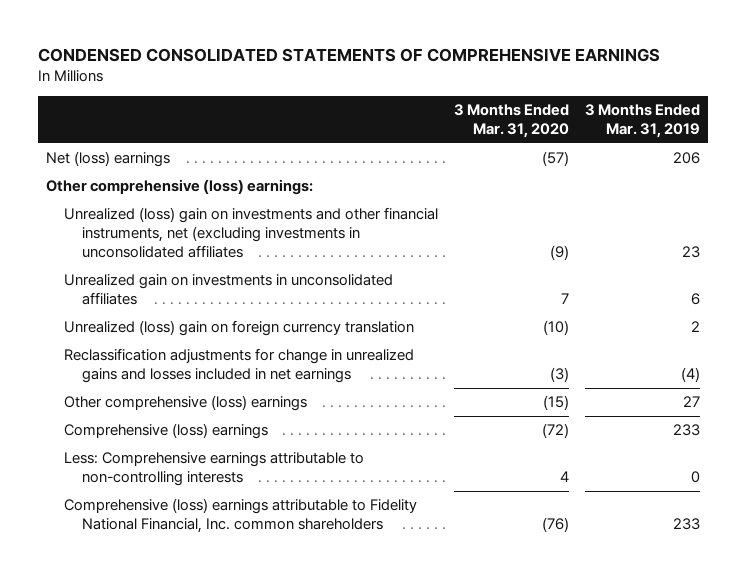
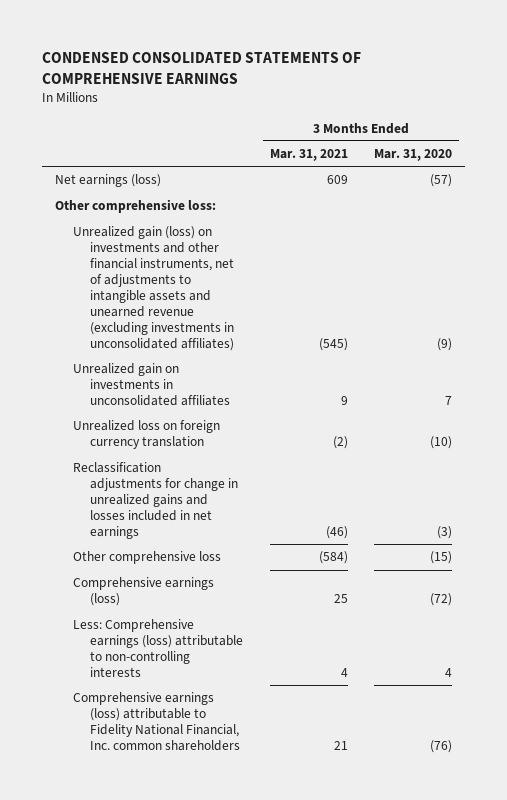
[584,104,700,139] 3 Months Ended Mar. 31, 2019 -> none
none -> [269,149,348,162] Mar. 31, 2021
[46,151,171,168] Net (loss) earnings -> [54,174,161,188] Net earnings (loss)
[46,179,314,196] Other comprehensive (loss) earnings: -> [54,199,216,214] Other comprehensive loss:
[63,207,438,259] Unrealized (loss) gain on investments and other financial instruments, net (excluding investments in unconsolidated affiliates -> [72,226,235,351] Unrealized gain (loss) on investments and other financial instruments, net of adjustments to intangible assets and unearned revenue (excluding investments in unconsolidated affiliates)
[63,320,414,337] Unrealized (loss) gain on foreign currency translation -> [72,420,220,450] Unrealized loss on foreign currency translation
[63,395,307,412] Other comprehensive (loss) earnings -> [72,551,221,565] Other comprehensive loss
[63,423,268,440] Comprehensive (loss) earnings -> [72,577,214,607] Comprehensive earnings (loss)
[63,452,364,487] Less: Comprehensive earnings attributable to non-controlling interests -> [72,619,244,678] Less: Comprehensive earnings (loss) attributable to non-controlling interests
[63,498,417,534] Comprehensive (loss) earnings attributable to Fidelity National Financial, Inc. common shareholders -> [72,692,241,752] Comprehensive earnings (loss) attributable to Fidelity National Financial, Inc. common shareholders

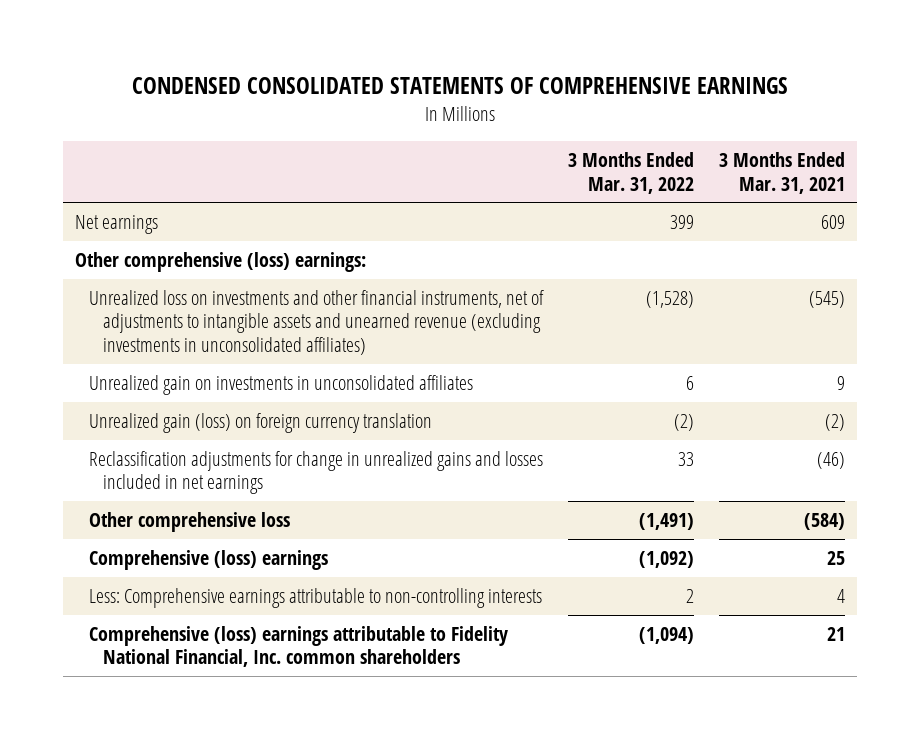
[373,149,452,162] Mar. 31, 2020 -> none
none -> [568,152,695,194] 3 Months Ended Mar. 31, 2022
[54,174,161,188] Net earnings (loss) -> [75,214,159,234] Net earnings
[54,199,216,214] Other comprehensive loss: -> [75,251,367,272] Other comprehensive (loss) earnings:
[72,226,235,351] Unrealized gain (loss) on investments and other financial instruments, net of adjustments to intangible assets and unearned revenue (excluding investments in unconsolidated affiliates) -> [89,289,545,356] Unrealized loss on investments and other financial instruments, net of adjustments to intangible assets and unearned revenue (excluding investments in unconsolidated affiliates)
[72,420,220,450] Unrealized loss on foreign currency translation -> [89,412,433,433] Unrealized gain (loss) on foreign currency translation
[72,577,214,607] Comprehensive earnings (loss) -> [89,549,329,570] Comprehensive (loss) earnings
[72,619,244,678] Less: Comprehensive earnings (loss) attributable to non-controlling interests -> [89,587,543,608] Less: Comprehensive earnings attributable to non-controlling interests
[72,692,241,752] Comprehensive earnings (loss) attributable to Fidelity National Financial, Inc. common shareholders -> [89,625,509,668] Comprehensive (loss) earnings attributable to Fidelity National Financial, Inc. common shareholders

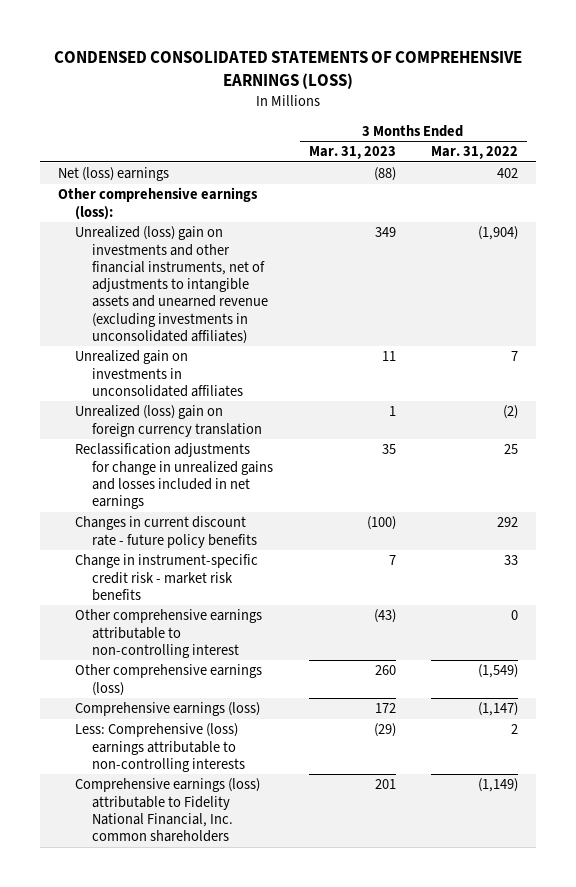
[132,76,789,94] CONDENSED CONSOLIDATED STATEMENTS OF COMPREHENSIVE EARNINGS -> [54,50,523,89] CONDENSED CONSOLIDATED STATEMENTS OF COMPREHENSIVE EARNINGS (LOSS)
[718,152,845,194] 3 Months Ended Mar. 31, 2021 -> none
none -> [308,146,396,160] Mar. 31, 2023
[75,214,159,234] Net earnings -> [57,167,169,182] Net (loss) earnings
[670,214,695,229] 399 -> [497,168,519,179] 402
[75,251,367,272] Other comprehensive (loss) earnings: -> [57,187,258,220] Other comprehensive earnings (loss):
[89,289,545,356] Unrealized loss on investments and other financial instruments, net of adjustments to intangible assets and unearned revenue (excluding investments in unconsolidated affiliates) -> [74,226,268,344] Unrealized (loss) gain on investments and other financial instruments, net of adjustments to intangible assets and unearned revenue (excluding investments in unconsolidated affiliates)
[646,290,695,308] (1,528) -> [478,226,519,241] (1,904)
[686,375,695,390] 6 -> [511,351,519,362] 7
[89,412,433,433] Unrealized gain (loss) on foreign currency translation -> [74,405,262,437] Unrealized (loss) gain on foreign currency translation
[678,451,695,466] 33 -> [504,444,519,455] 25
none -> [74,516,257,548] Changes in current discount rate - future policy benefits
none -> [74,554,258,601] Change in instrument-specific credit risk - market risk benefits
none -> [74,609,262,658] Other comprehensive earnings attributable to non-controlling interest
[89,511,291,532] Other comprehensive loss -> [74,664,262,696] Other comprehensive earnings (loss)
[639,512,695,530] (1,491) -> [478,664,519,679] (1,549)
[89,549,329,570] Comprehensive (loss) earnings -> [74,702,260,717] Comprehensive earnings (loss)
[639,550,695,568] (1,092) -> [478,702,519,717] (1,147)
[89,587,543,608] Less: Comprehensive earnings attributable to non-controlling interests -> [74,723,245,772] Less: Comprehensive (loss) earnings attributable to non-controlling interests
[89,625,509,668] Comprehensive (loss) earnings attributable to Fidelity National Financial, Inc. common shareholders -> [74,778,260,843] Comprehensive earnings (loss) attributable to Fidelity National Financial, Inc. common shareholders
[639,626,695,644] (1,094) -> [478,778,519,793] (1,149)

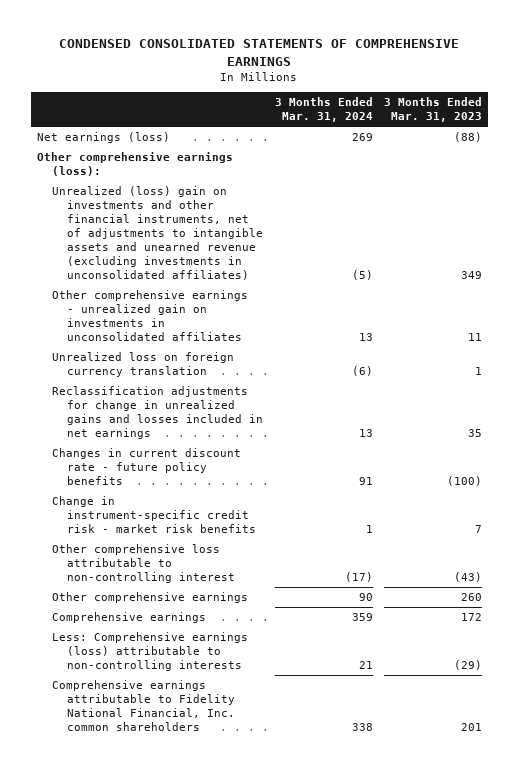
[54,50,523,89] CONDENSED CONSOLIDATED STATEMENTS OF COMPREHENSIVE EARNINGS (LOSS) -> [59,39,460,66] CONDENSED CONSOLIDATED STATEMENTS OF COMPREHENSIVE EARNINGS
[431,146,519,160] Mar. 31, 2022 -> none
none -> [274,97,373,123] 3 Months Ended Mar. 31, 2024
[57,167,169,182] Net (loss) earnings -> [36,132,170,144] Net earnings (loss)
[74,350,243,397] Unrealized gain on investments in unconsolidated affiliates -> [51,290,248,341] Other comprehensive earnings - unrealized gain on investments in unconsolidated affiliates
[74,405,262,437] Unrealized (loss) gain on foreign currency translation -> [51,352,234,378] Unrealized loss on foreign currency translation
[74,609,262,658] Other comprehensive earnings attributable to non-controlling interest -> [51,544,236,583] Other comprehensive loss attributable to non-controlling interest
[74,664,262,696] Other comprehensive earnings (loss) -> [51,592,248,604] Other comprehensive earnings
[74,702,260,717] Comprehensive earnings (loss) -> [51,612,206,624] Comprehensive earnings
[74,723,245,772] Less: Comprehensive (loss) earnings attributable to non-controlling interests -> [51,632,248,671] Less: Comprehensive earnings (loss) attributable to non-controlling interests
[74,778,260,843] Comprehensive earnings (loss) attributable to Fidelity National Financial, Inc. common shareholders -> [51,680,236,731] Comprehensive earnings attributable to Fidelity National Financial, Inc. common shareholders

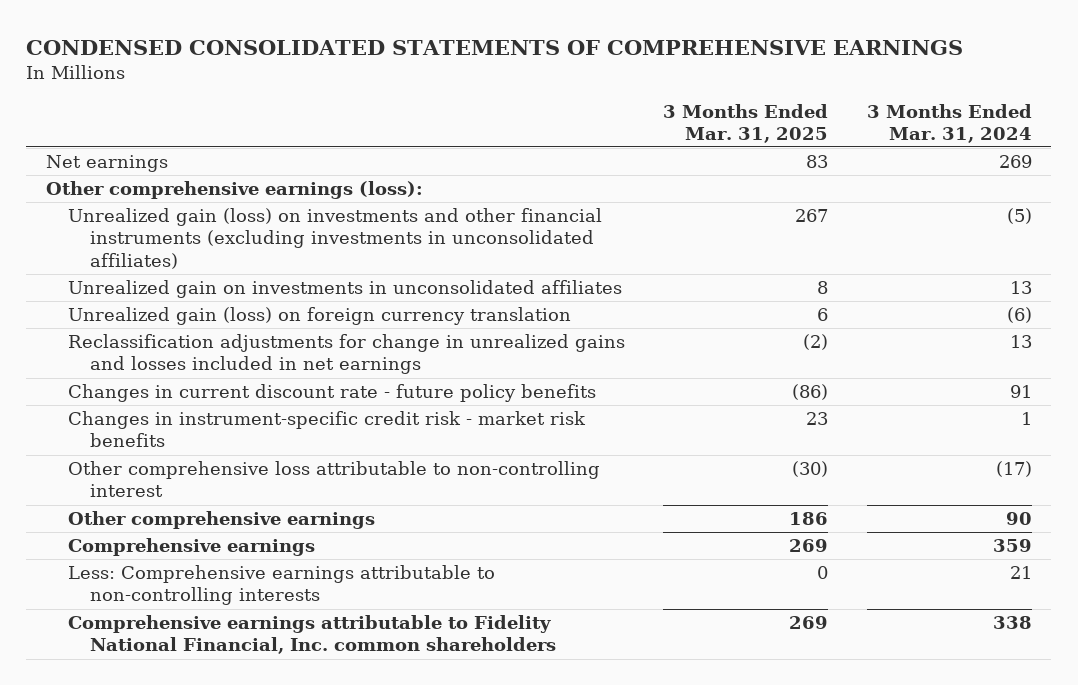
[384,97,483,123] 3 Months Ended Mar. 31, 2023 -> none
none -> [663,103,829,143] 3 Months Ended Mar. 31, 2025
[36,132,170,144] Net earnings (loss) -> [45,155,168,173] Net earnings
[51,186,264,280] Unrealized (loss) gain on investments and other financial instruments, net of adjustments to intangible assets and unearned revenue (excluding investments in unconsolidated affiliates) -> [68,208,603,269] Unrealized gain (loss) on investments and other financial instruments (excluding investments in unconsolidated affiliates)
[51,290,248,341] Other comprehensive earnings - unrealized gain on investments in unconsolidated affiliates -> [68,280,623,299] Unrealized gain on investments in unconsolidated affiliates
[51,352,234,378] Unrealized loss on foreign currency translation -> [68,307,572,326] Unrealized gain (loss) on foreign currency translation
[51,496,257,533] Change in instrument-specific credit risk - market risk benefits -> [68,411,587,448] Changes in instrument-specific credit risk - market risk benefits
[51,632,248,671] Less: Comprehensive earnings (loss) attributable to non-controlling interests -> [68,565,496,606] Less: Comprehensive earnings attributable to non-controlling interests

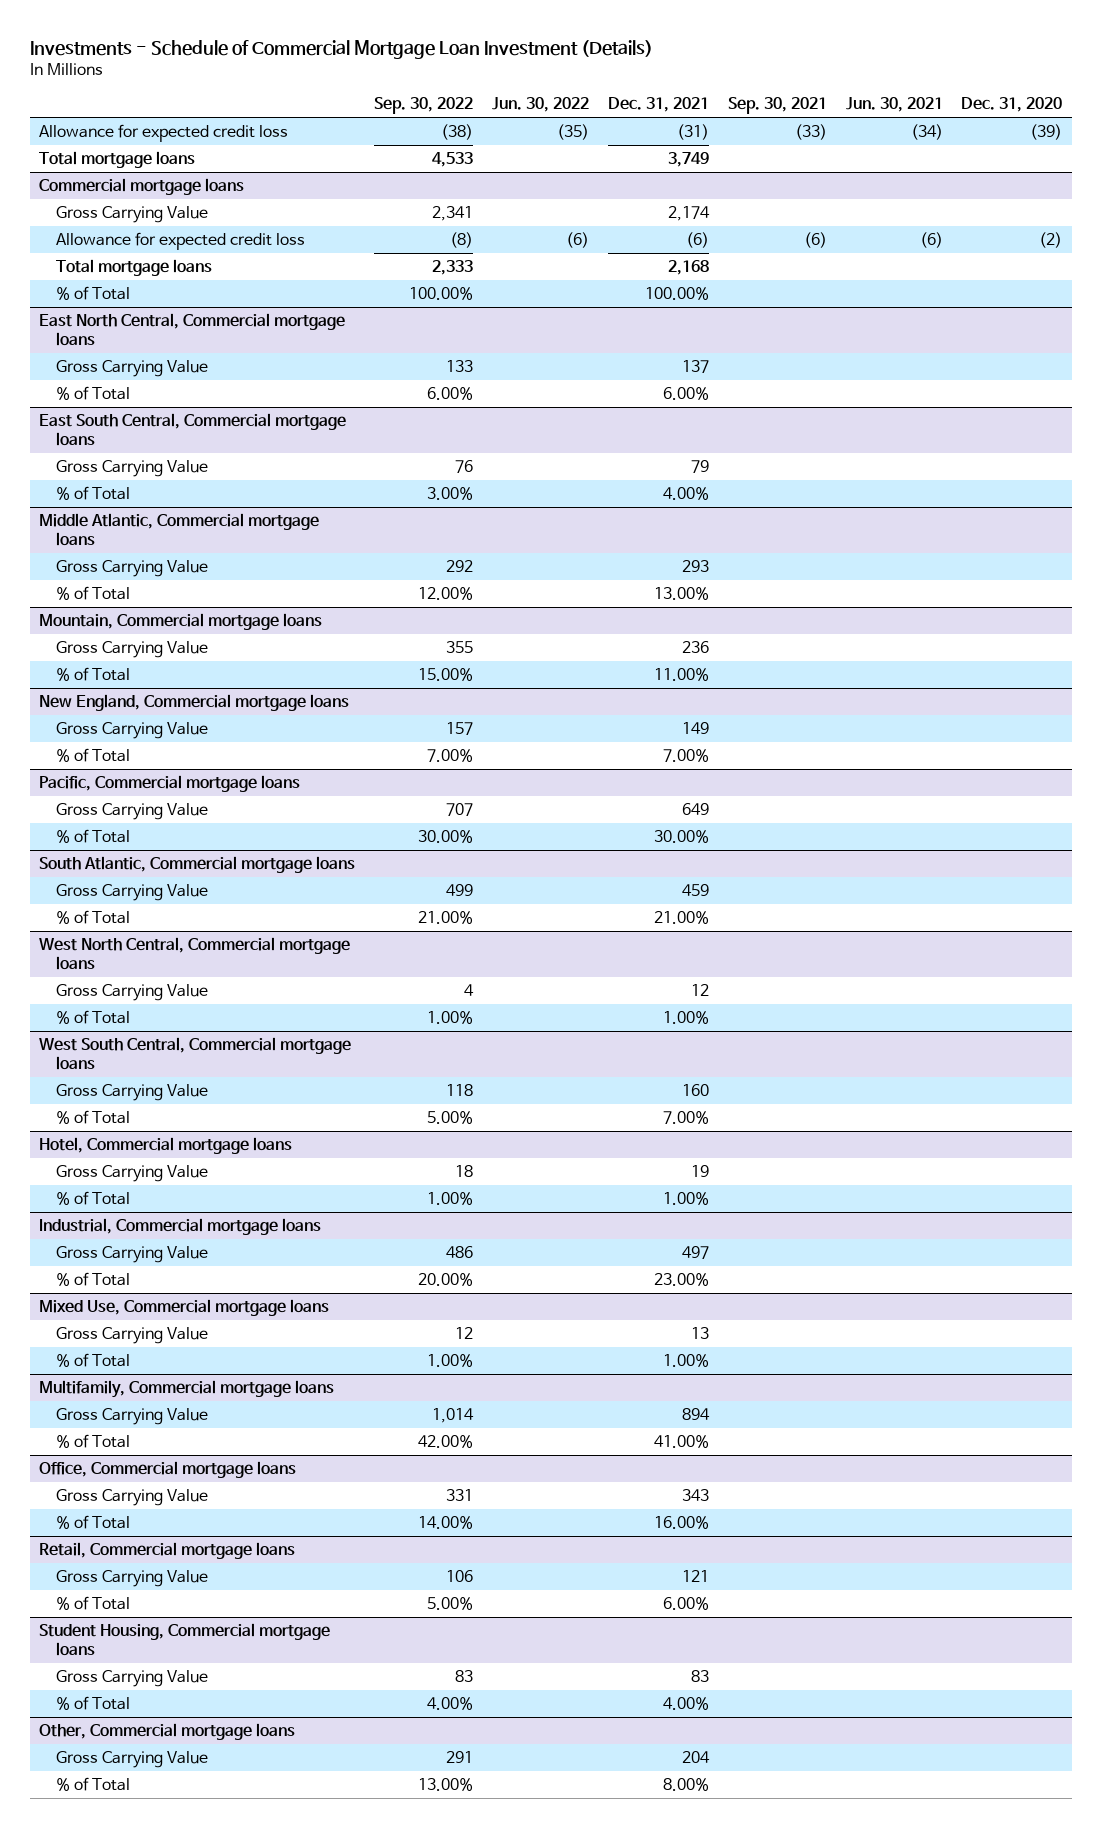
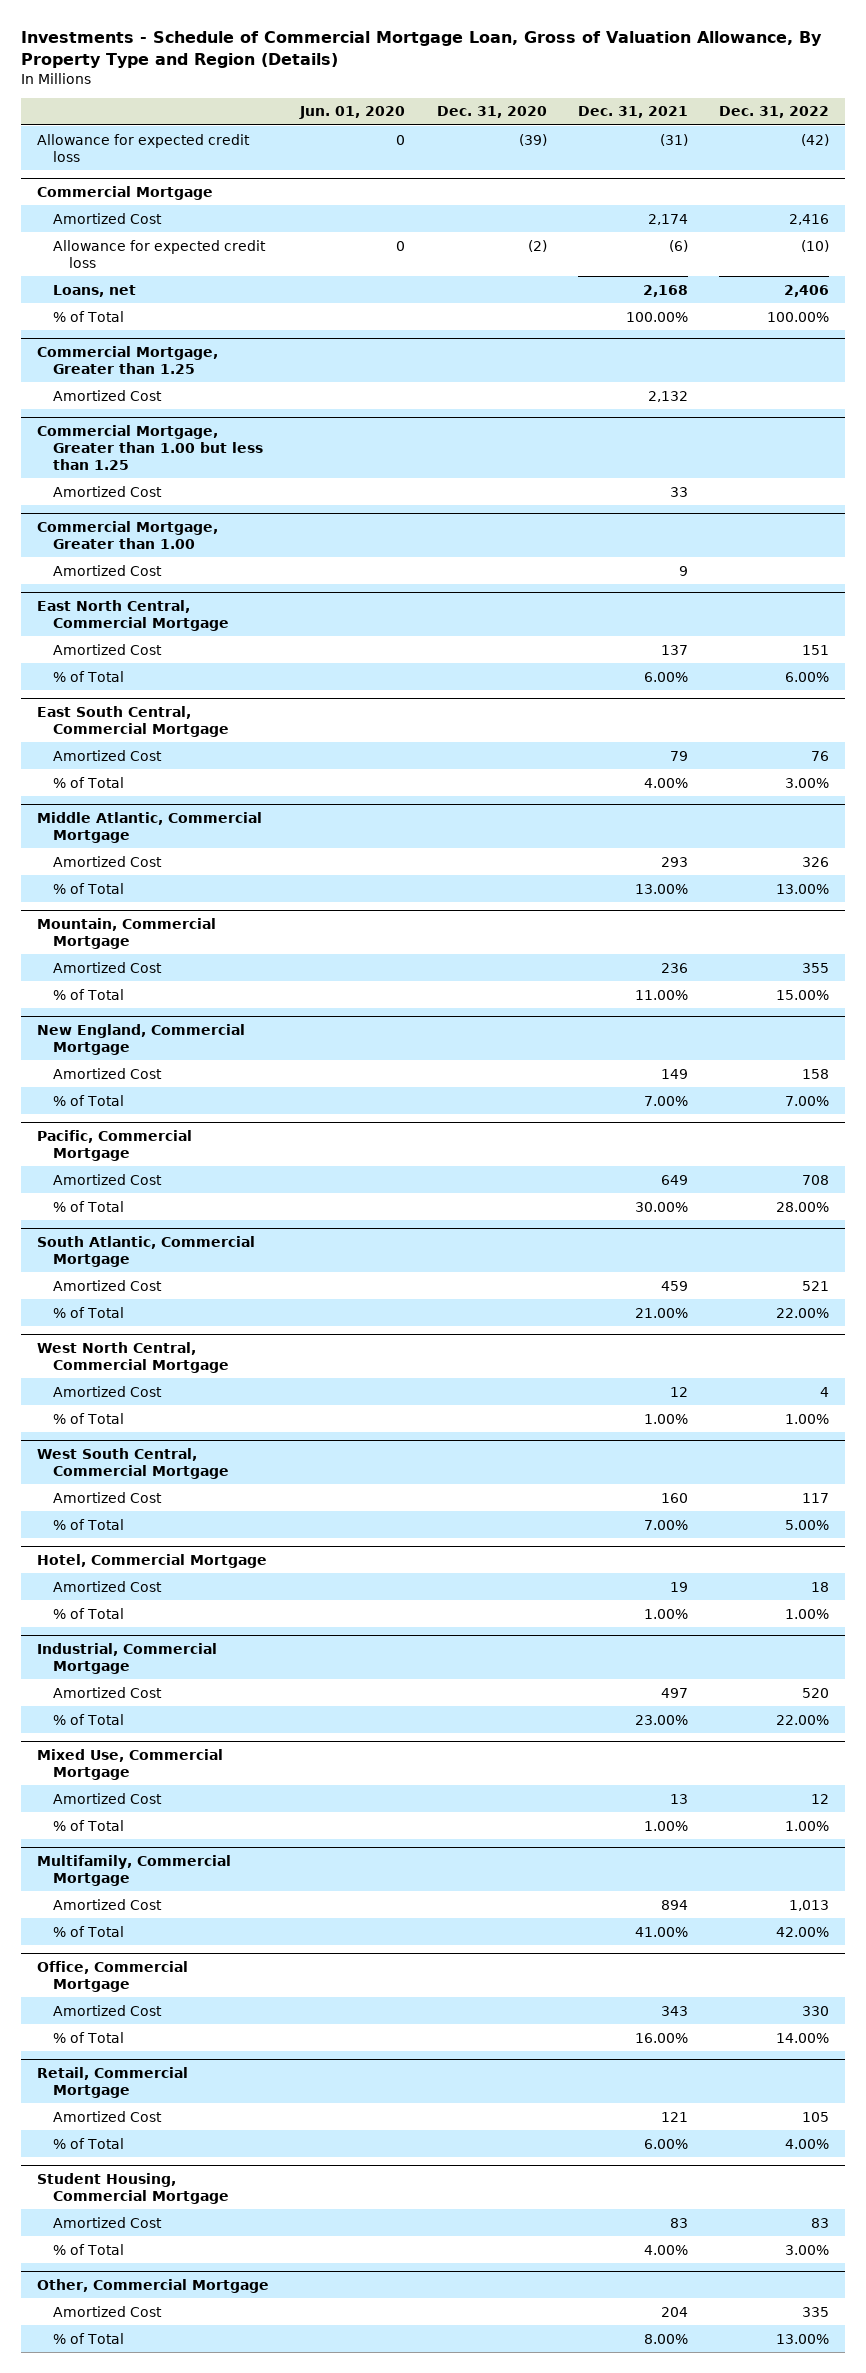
[29,39,653,59] Investments - Schedule of Commercial Mortgage Loan Investment (Details) -> [21,31,823,68] Investments - Schedule of Commercial Mortgage Loan, Gross of Valuation Allowance, By Property Type and Region (Details)
[374,97,474,115] Sep. 30, 2022 -> none
[491,97,589,113] Jun. 30, 2022 -> none
[727,97,827,115] Sep. 30, 2021 -> none
[845,97,943,113] Jun. 30, 2021 -> none
none -> [299,106,406,120] Jun. 01, 2020
none -> [719,106,830,119] Dec. 31, 2022
[39,150,196,168] Total mortgage loans -> none
[39,177,245,195] Commercial mortgage loans -> [37,186,214,201] Commercial Mortgage
[55,205,208,223] Gross Carrying Value -> [53,212,163,224] Amortized Cost
[55,258,212,276] Total mortgage loans -> [53,284,137,297] Loans, net
none -> [37,346,219,375] Commercial Mortgage, Greater than 1.25
none -> [53,389,163,401] Amortized Cost
none -> [37,425,264,471] Commercial Mortgage, Greater than 1.00 but less than 1.25
none -> [53,485,163,497] Amortized Cost
none -> [37,521,219,550] Commercial Mortgage, Greater than 1.00
none -> [53,564,163,576] Amortized Cost
[39,312,346,347] East North Central, Commercial mortgage loans -> [37,600,230,632] East North Central, Commercial Mortgage
[55,359,208,377] Gross Carrying Value -> [53,643,163,655] Amortized Cost
[39,412,347,447] East South Central, Commercial mortgage loans -> [37,706,230,738] East South Central, Commercial Mortgage
[55,459,208,477] Gross Carrying Value -> [53,749,163,761] Amortized Cost
[39,512,320,547] Middle Atlantic, Commercial mortgage loans -> [37,812,263,844] Middle Atlantic, Commercial Mortgage
[55,559,208,577] Gross Carrying Value -> [53,855,163,867] Amortized Cost
[39,612,323,630] Mountain, Commercial mortgage loans -> [37,918,217,950] Mountain, Commercial Mortgage
[55,640,208,658] Gross Carrying Value -> [53,961,163,973] Amortized Cost
[39,693,350,711] New England, Commercial mortgage loans -> [37,1024,246,1056] New England, Commercial Mortgage
[55,721,208,739] Gross Carrying Value -> [53,1067,163,1079] Amortized Cost
[39,774,301,792] Pacific, Commercial mortgage loans -> [37,1130,193,1162] Pacific, Commercial Mortgage
[55,802,208,820] Gross Carrying Value -> [53,1173,163,1185] Amortized Cost
[39,855,356,873] South Atlantic, Commercial mortgage loans -> [37,1236,256,1268] South Atlantic, Commercial Mortgage
[55,883,208,901] Gross Carrying Value -> [53,1279,163,1291] Amortized Cost
[39,936,351,971] West North Central, Commercial mortgage loans -> [37,1342,230,1374] West North Central, Commercial Mortgage
[55,983,208,1001] Gross Carrying Value -> [53,1385,163,1397] Amortized Cost
[39,1036,352,1071] West South Central, Commercial mortgage loans -> [37,1448,230,1480] West South Central, Commercial Mortgage
[55,1083,208,1101] Gross Carrying Value -> [53,1491,163,1503] Amortized Cost
[39,1136,293,1154] Hotel, Commercial mortgage loans -> [37,1554,268,1569] Hotel, Commercial Mortgage
[55,1164,208,1182] Gross Carrying Value -> [53,1580,163,1592] Amortized Cost
[39,1217,322,1235] Industrial, Commercial mortgage loans -> [37,1643,218,1675] Industrial, Commercial Mortgage
[55,1245,208,1263] Gross Carrying Value -> [53,1686,163,1698] Amortized Cost
[39,1298,330,1316] Mixed Use, Commercial mortgage loans -> [37,1749,224,1781] Mixed Use, Commercial Mortgage
[55,1326,208,1344] Gross Carrying Value -> [53,1792,163,1804] Amortized Cost
[39,1379,335,1398] Multifamily, Commercial mortgage loans -> [37,1855,232,1887] Multifamily, Commercial Mortgage
[55,1407,208,1425] Gross Carrying Value -> [53,1898,163,1910] Amortized Cost
[39,1460,297,1478] Office, Commercial mortgage loans -> [37,1961,189,1993] Office, Commercial Mortgage
[55,1488,208,1506] Gross Carrying Value -> [53,2004,163,2016] Amortized Cost
[39,1541,296,1559] Retail, Commercial mortgage loans -> [37,2067,189,2099] Retail, Commercial Mortgage
[55,1569,208,1587] Gross Carrying Value -> [53,2110,163,2122] Amortized Cost
[39,1622,331,1657] Student Housing, Commercial mortgage loans -> [37,2173,230,2205] Student Housing, Commercial Mortgage
[55,1669,208,1687] Gross Carrying Value -> [53,2216,163,2228] Amortized Cost
[39,1722,296,1740] Other, Commercial mortgage loans -> [37,2279,270,2294] Other, Commercial Mortgage
[55,1750,208,1768] Gross Carrying Value -> [53,2305,163,2317] Amortized Cost

